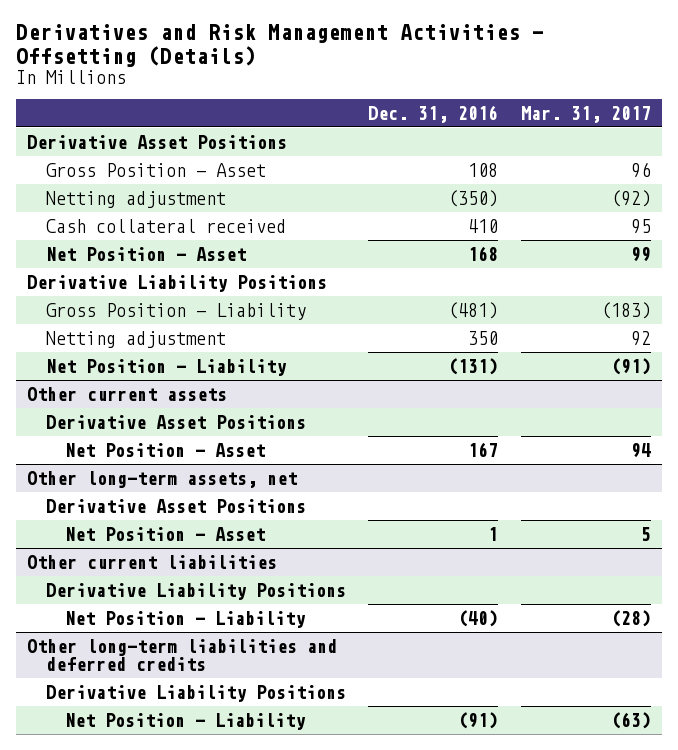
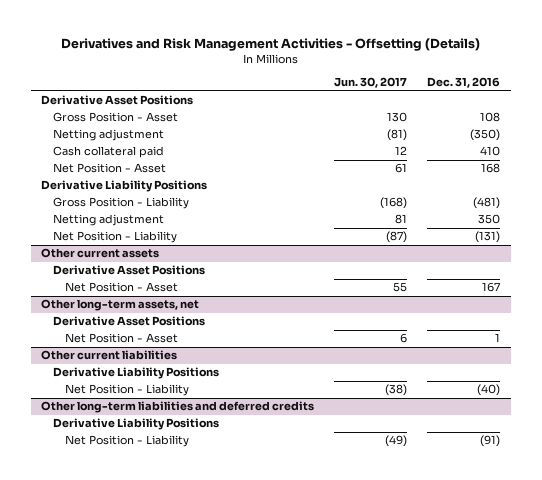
[520,106,651,124] Mar. 31, 2017 -> none
none -> [334,77,408,89] Jun. 30, 2017
[46,218,287,233] Cash collateral received -> [53,146,165,159] Cash collateral paid

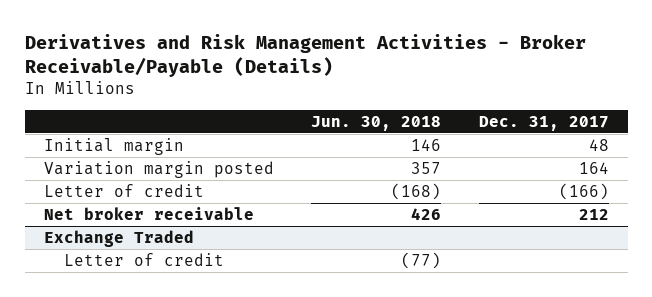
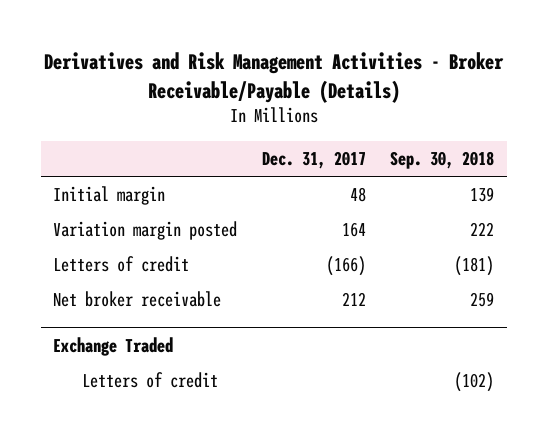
[311,115,442,131] Jun. 30, 2018 -> none
none -> [390,150,495,169] Sep. 30, 2018
[43,184,204,198] Letter of credit -> [52,256,189,273] Letters of credit
[63,253,224,267] Letter of credit -> [81,372,218,389] Letters of credit

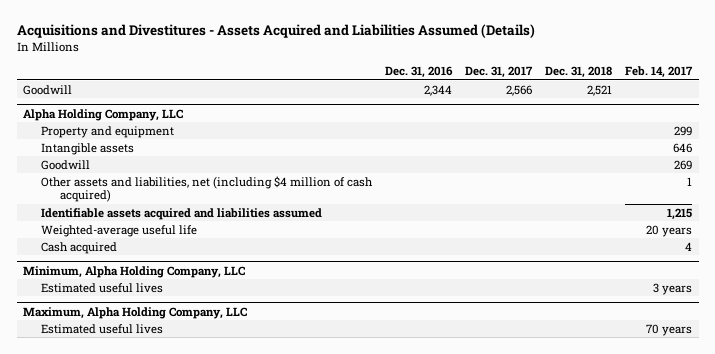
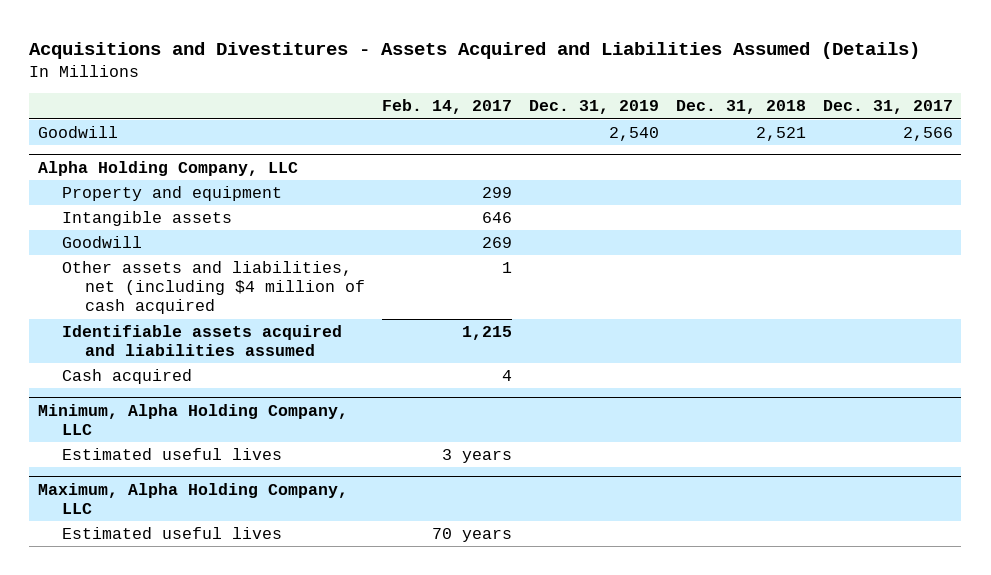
[385,66,454,79] Dec. 31, 2016 -> none
none -> [529,100,660,115] Dec. 31, 2019
[41,175,374,203] Other assets and liabilities, net (including $4 million of cash acquired) -> [61,261,366,315] Other assets and liabilities, net (including $4 million of cash acquired
[41,224,198,237] Weighted-average useful life -> none

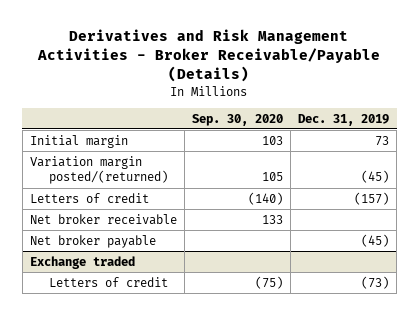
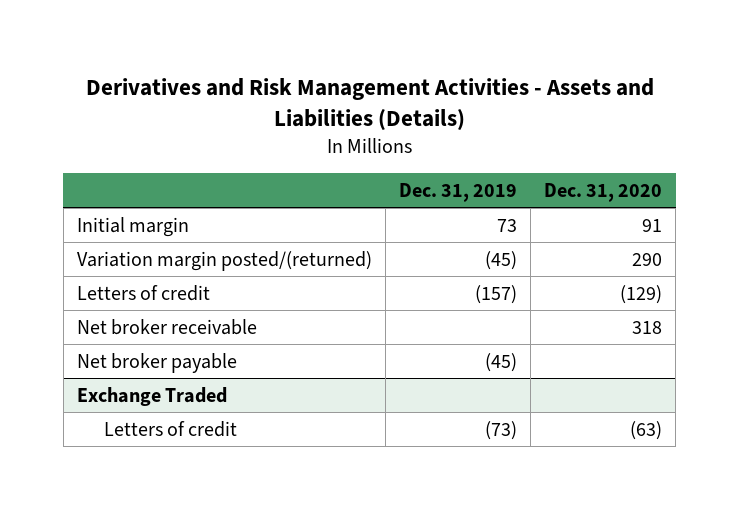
[37,29,381,83] Derivatives and Risk Management Activities - Broker Receivable/Payable (Details) -> [85,77,654,131] Derivatives and Risk Management Activities - Assets and Liabilities (Details)
[191,113,283,126] Sep. 30, 2020 -> none
none -> [544,182,663,202] Dec. 31, 2020
[29,255,135,269] Exchange traded -> [76,386,227,406] Exchange Traded

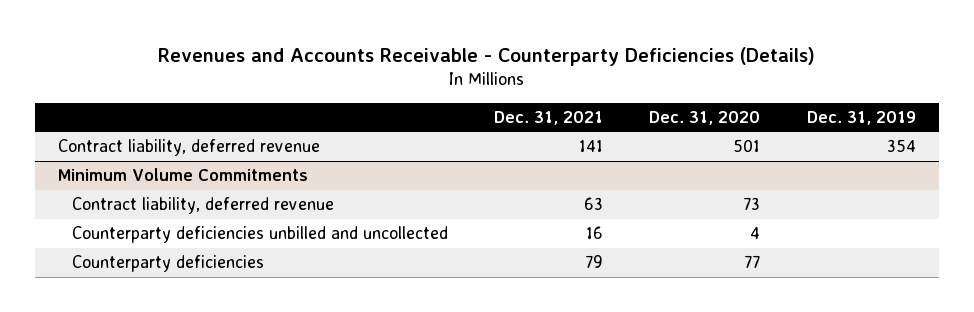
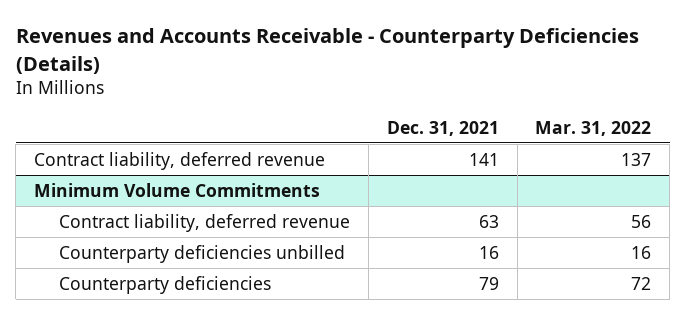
[649,110,761,125] Dec. 31, 2020 -> none
[806,110,916,125] Dec. 31, 2019 -> none
none -> [535,120,652,136] Mar. 31, 2022
[71,226,448,244] Counterparty deficiencies unbilled and uncollected -> [59,244,346,263] Counterparty deficiencies unbilled

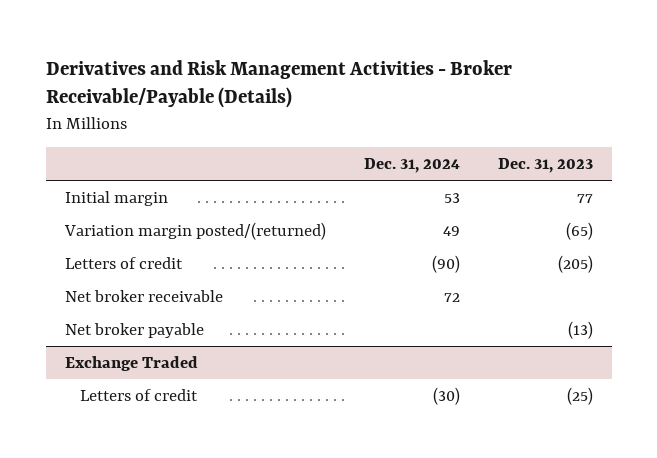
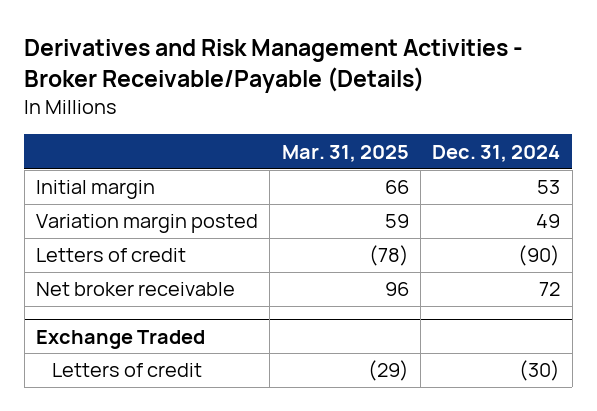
[497,158,593,174] Dec. 31, 2023 -> none
none -> [281,144,409,162] Mar. 31, 2025
[63,221,326,240] Variation margin posted/(returned) -> [36,214,259,234] Variation margin posted
[64,322,204,338] Net broker payable -> none

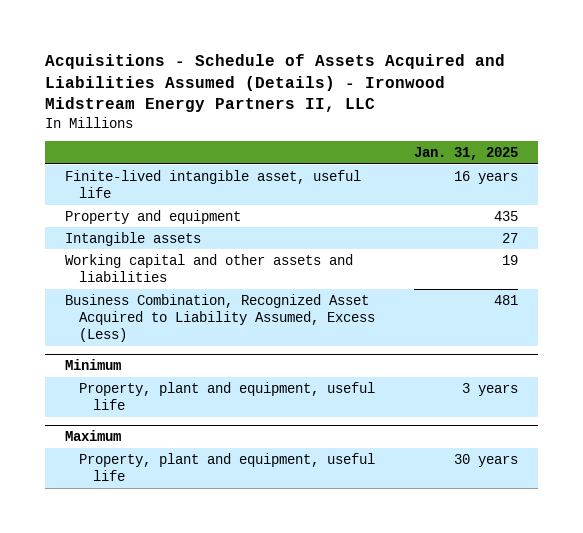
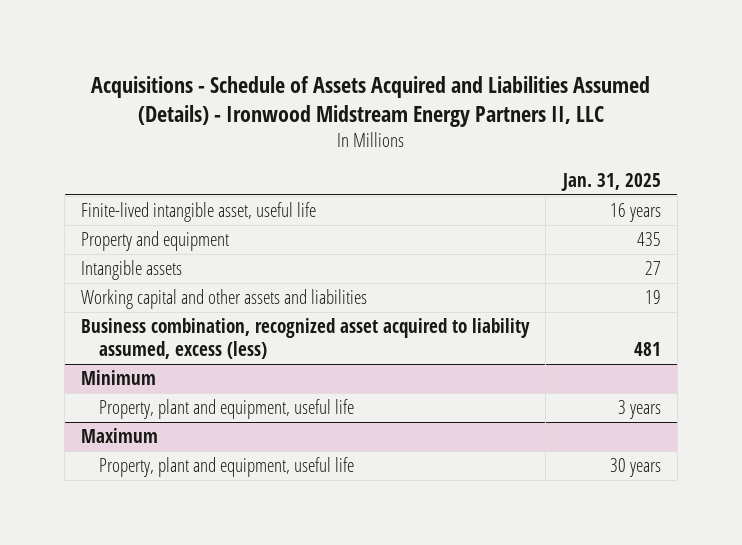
[64,293,375,343] Business Combination, Recognized Asset Acquired to Liability Assumed, Excess (Less) -> [81,318,531,360] Business combination, recognized asset acquired to liability assumed, excess (less)

